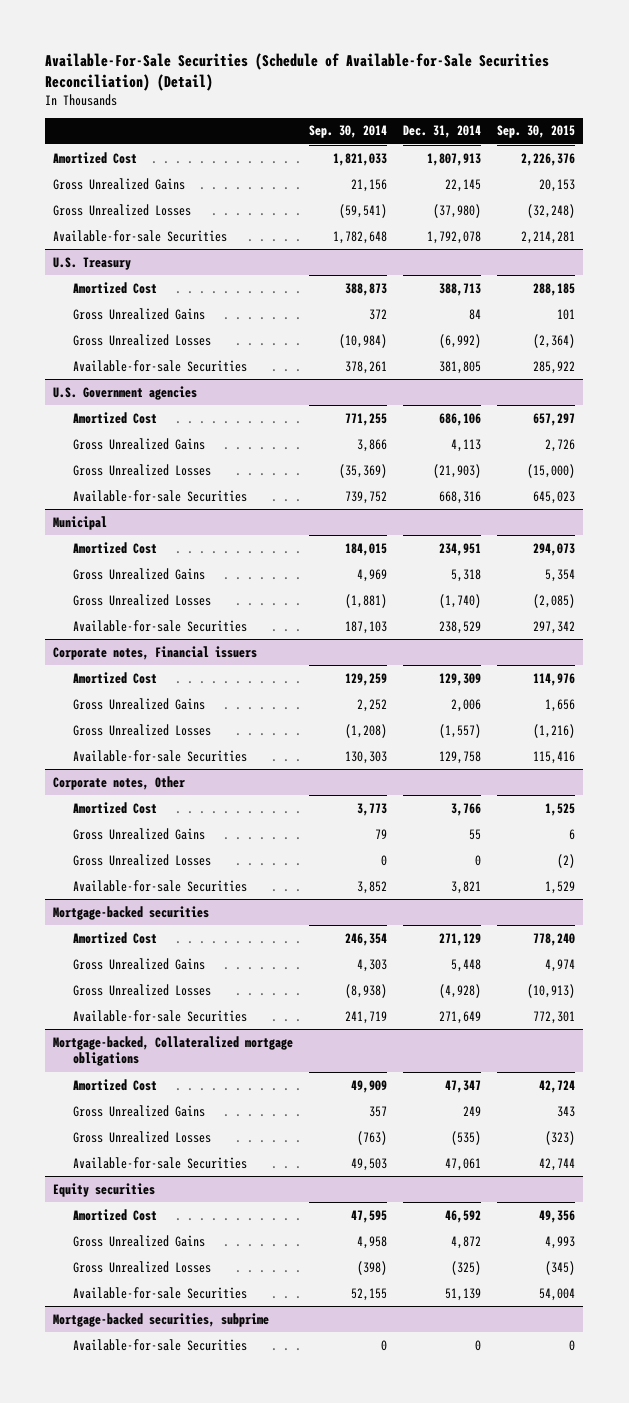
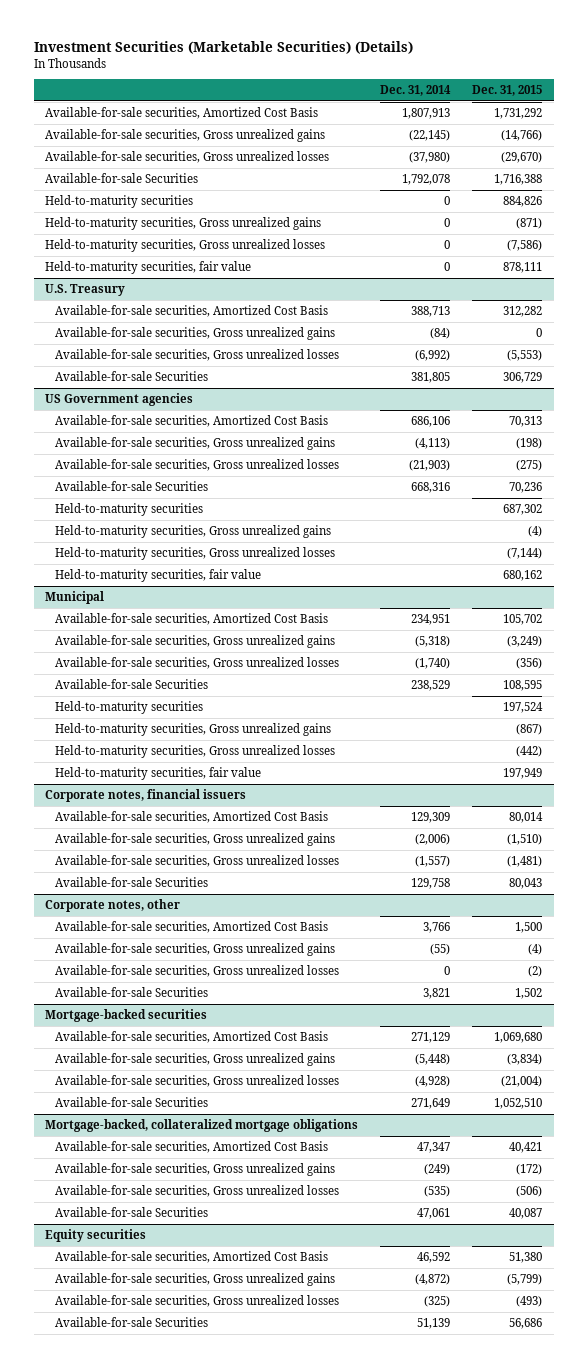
[45,53,550,91] Available-For-Sale Securities (Schedule of Available-for-Sale Securities Reconciliation) (Detail) -> [33,40,413,54] Investment Securities (Marketable Securities) (Details)
[309,125,388,139] Sep. 30, 2014 -> none
[497,125,576,139] Sep. 30, 2015 -> none
none -> [472,85,543,97] Dec. 31, 2015
[53,151,138,164] Amortized Cost -> [45,106,319,119] Available-for-sale securities, Amortized Cost Basis
[53,177,186,190] Gross Unrealized Gains -> [45,128,326,142] Available-for-sale securities, Gross unrealized gains
[445,178,482,192] 22,145 -> [409,129,451,141] (22,145)
[53,203,192,216] Gross Unrealized Losses -> [45,150,330,163] Available-for-sale securities, Gross unrealized losses
none -> [45,194,194,208] Held-to-maturity securities
none -> [45,216,322,230] Held-to-maturity securities, Gross unrealized gains
none -> [45,238,326,252] Held-to-maturity securities, Gross unrealized losses
none -> [45,260,252,274] Held-to-maturity securities, fair value
[72,281,157,294] Amortized Cost -> [55,304,329,317] Available-for-sale securities, Amortized Cost Basis
[72,307,205,320] Gross Unrealized Gains -> [55,326,336,340] Available-for-sale securities, Gross unrealized gains
[469,308,482,320] 84 -> [430,327,451,339] (84)
[72,333,211,346] Gross Unrealized Losses -> [55,348,340,361] Available-for-sale securities, Gross unrealized losses
[53,385,198,400] U.S. Government agencies -> [45,392,194,406] US Government agencies
[72,411,157,424] Amortized Cost -> [55,414,329,427] Available-for-sale securities, Amortized Cost Basis
[72,437,205,450] Gross Unrealized Gains -> [55,436,336,450] Available-for-sale securities, Gross unrealized gains
[451,438,482,452] 4,113 -> [415,437,451,449] (4,113)
[72,463,211,476] Gross Unrealized Losses -> [55,458,340,471] Available-for-sale securities, Gross unrealized losses
none -> [55,502,204,516] Held-to-maturity securities
none -> [55,524,332,538] Held-to-maturity securities, Gross unrealized gains
none -> [55,546,336,560] Held-to-maturity securities, Gross unrealized losses
none -> [55,568,262,582] Held-to-maturity securities, fair value
[72,541,157,554] Amortized Cost -> [55,612,329,625] Available-for-sale securities, Amortized Cost Basis
[72,567,205,580] Gross Unrealized Gains -> [55,634,336,648] Available-for-sale securities, Gross unrealized gains
[451,568,482,582] 5,318 -> [415,635,451,647] (5,318)
[72,593,211,606] Gross Unrealized Losses -> [55,656,340,669] Available-for-sale securities, Gross unrealized losses
none -> [55,700,204,714] Held-to-maturity securities
none -> [55,722,332,736] Held-to-maturity securities, Gross unrealized gains
none -> [55,744,336,758] Held-to-maturity securities, Gross unrealized losses
none -> [55,766,262,780] Held-to-maturity securities, fair value
[53,645,258,660] Corporate notes, Financial issuers -> [45,788,247,802] Corporate notes, financial issuers
[72,671,157,684] Amortized Cost -> [55,810,329,823] Available-for-sale securities, Amortized Cost Basis
[72,697,205,710] Gross Unrealized Gains -> [55,832,336,846] Available-for-sale securities, Gross unrealized gains
[451,698,482,712] 2,006 -> [415,833,451,845] (2,006)
[72,723,211,736] Gross Unrealized Losses -> [55,854,340,867] Available-for-sale securities, Gross unrealized losses
[53,775,186,790] Corporate notes, Other -> [45,898,181,912] Corporate notes, other
[72,801,157,814] Amortized Cost -> [55,920,329,933] Available-for-sale securities, Amortized Cost Basis
[72,827,205,840] Gross Unrealized Gains -> [55,942,336,956] Available-for-sale securities, Gross unrealized gains
[469,828,482,840] 55 -> [430,943,451,955] (55)
[72,853,211,866] Gross Unrealized Losses -> [55,964,340,977] Available-for-sale securities, Gross unrealized losses
[72,931,157,944] Amortized Cost -> [55,1030,329,1043] Available-for-sale securities, Amortized Cost Basis
[72,957,205,970] Gross Unrealized Gains -> [55,1052,336,1066] Available-for-sale securities, Gross unrealized gains
[451,958,482,972] 5,448 -> [415,1053,451,1065] (5,448)
[72,983,211,996] Gross Unrealized Losses -> [55,1074,340,1087] Available-for-sale securities, Gross unrealized losses
[53,1035,294,1067] Mortgage-backed, Collateralized mortgage obligations -> [45,1118,359,1132] Mortgage-backed, collateralized mortgage obligations
[72,1078,157,1091] Amortized Cost -> [55,1140,329,1153] Available-for-sale securities, Amortized Cost Basis
[72,1104,205,1117] Gross Unrealized Gains -> [55,1162,336,1176] Available-for-sale securities, Gross unrealized gains
[463,1105,482,1116] 249 -> [424,1163,451,1175] (249)
[72,1130,211,1143] Gross Unrealized Losses -> [55,1184,340,1197] Available-for-sale securities, Gross unrealized losses
[72,1208,157,1221] Amortized Cost -> [55,1250,329,1263] Available-for-sale securities, Amortized Cost Basis
[72,1234,205,1247] Gross Unrealized Gains -> [55,1272,336,1286] Available-for-sale securities, Gross unrealized gains
[451,1235,482,1249] 4,872 -> [415,1273,451,1285] (4,872)
[72,1260,211,1273] Gross Unrealized Losses -> [55,1294,340,1307] Available-for-sale securities, Gross unrealized losses
[53,1312,270,1327] Mortgage-backed securities, subprime -> none
[72,1338,247,1351] Available-for-sale Securities -> none

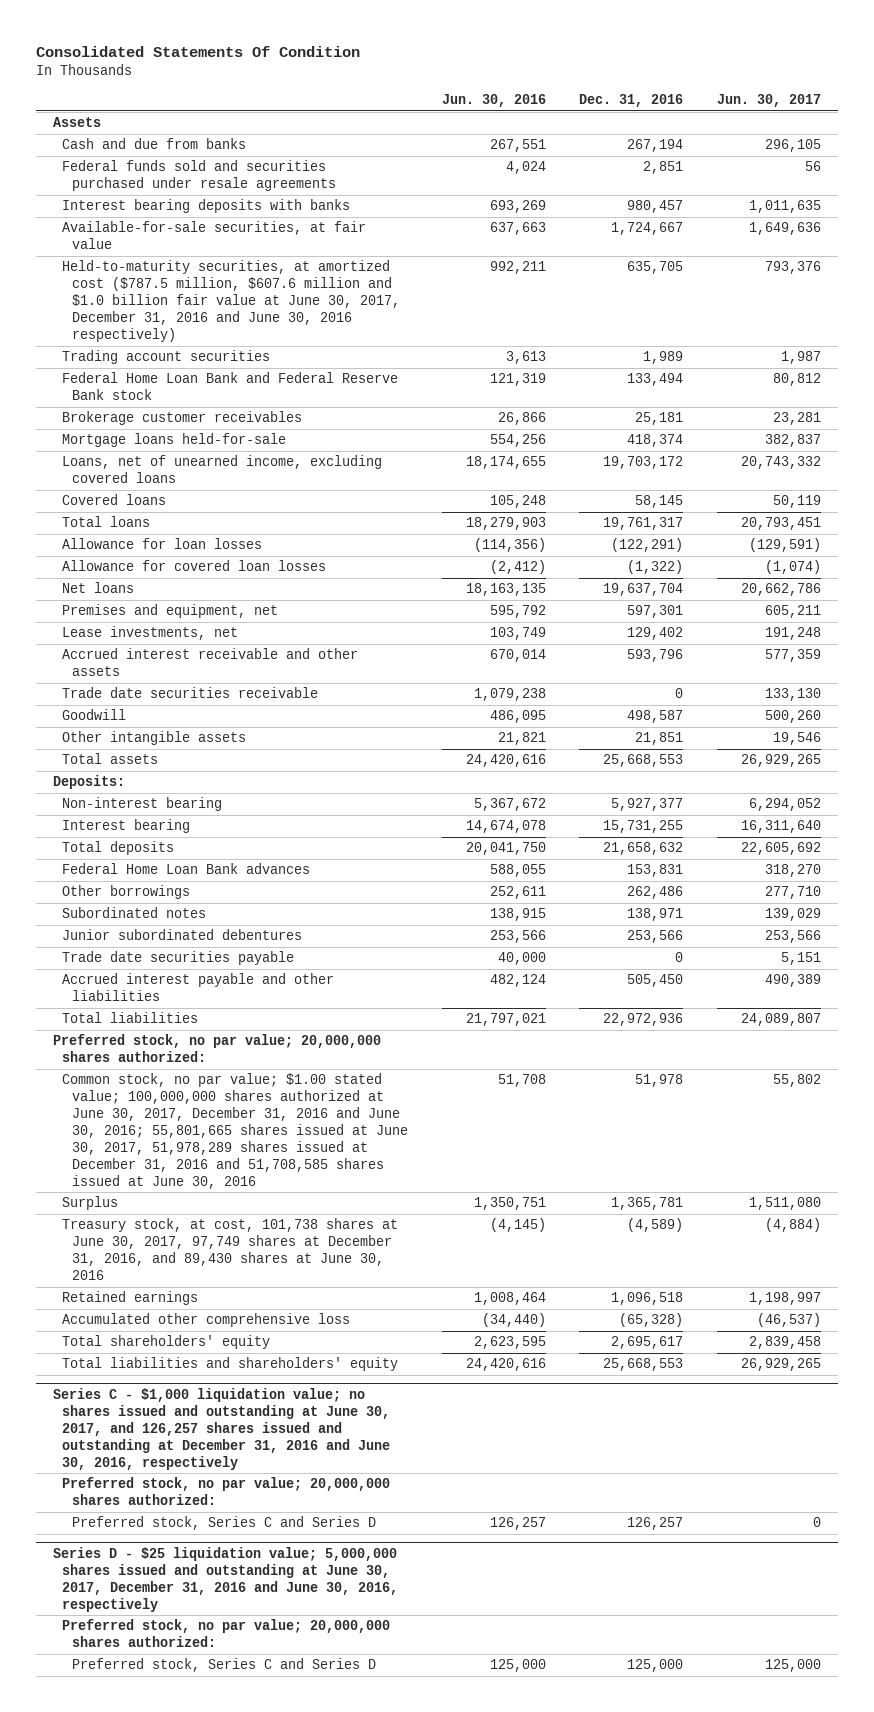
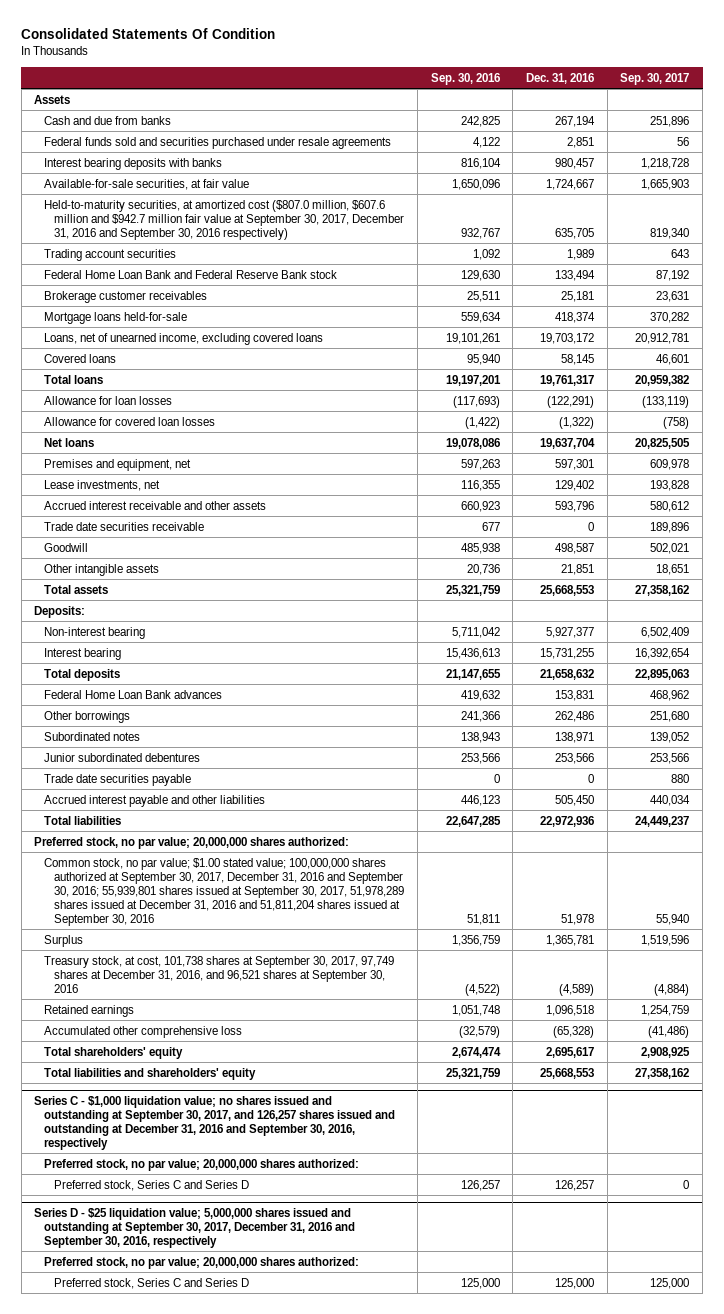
[441,94,546,108] Jun. 30, 2016 -> none
[717,94,822,108] Jun. 30, 2017 -> none
none -> [430,72,500,85] Sep. 30, 2016
none -> [620,72,690,85] Sep. 30, 2017
[62,260,400,343] Held-to-maturity securities, at amortized cost ($787.5 million, $607.6 million and $1.0 billion fair value at June 30, 2017, December 31, 2016 and June 30, 2016 respectively) -> [44,199,405,240] Held-to-maturity securities, at amortized cost ($807.0 million, $607.6 million and $942.7 million fair value at September 30, 2017, December 31, 2016 and September 30, 2016 respectively)
[62,1073,408,1190] Common stock, no par value; $1.00 stated value; 100,000,000 shares authorized at June 30, 2017, December 31, 2016 and June 30, 2016; 55,801,665 shares issued at June 30, 2017, 51,978,289 shares issued at December 31, 2016 and 51,708,585 shares issued at June 30, 2016 -> [44,857,405,926] Common stock, no par value; $1.00 stated value; 100,000,000 shares authorized at September 30, 2017, December 31, 2016 and September 30, 2016; 55,939,801 shares issued at September 30, 2017, 51,978,289 shares issued at December 31, 2016 and 51,811,204 shares issued at September 30, 2016
[62,1218,399,1281] Treasury stock, at cost, 101,738 shares at June 30, 2017, 97,749 shares at December 31, 2016, and 89,430 shares at June 30, 2016 -> [44,955,395,993] Treasury stock, at cost, 101,738 shares at September 30, 2017, 97,749 shares at December 31, 2016, and 96,521 shares at September 30, 2016
[52,1387,391,1470] Series C - $1,000 liquidation value; no shares issued and outstanding at June 30, 2017, and 126,257 shares issued and outstanding at December 31, 2016 and June 30, 2016, respectively -> [34,1095,396,1150] Series C - $1,000 liquidation value; no shares issued and outstanding at September 30, 2017, and 126,257 shares issued and outstanding at December 31, 2016 and September 30, 2016, respectively
[52,1546,399,1612] Series D - $25 liquidation value; 5,000,000 shares issued and outstanding at June 30, 2017, December 31, 2016 and June 30, 2016, respectively -> [34,1207,356,1248] Series D - $25 liquidation value; 5,000,000 shares issued and outstanding at September 30, 2017, December 31, 2016 and September 30, 2016, respectively

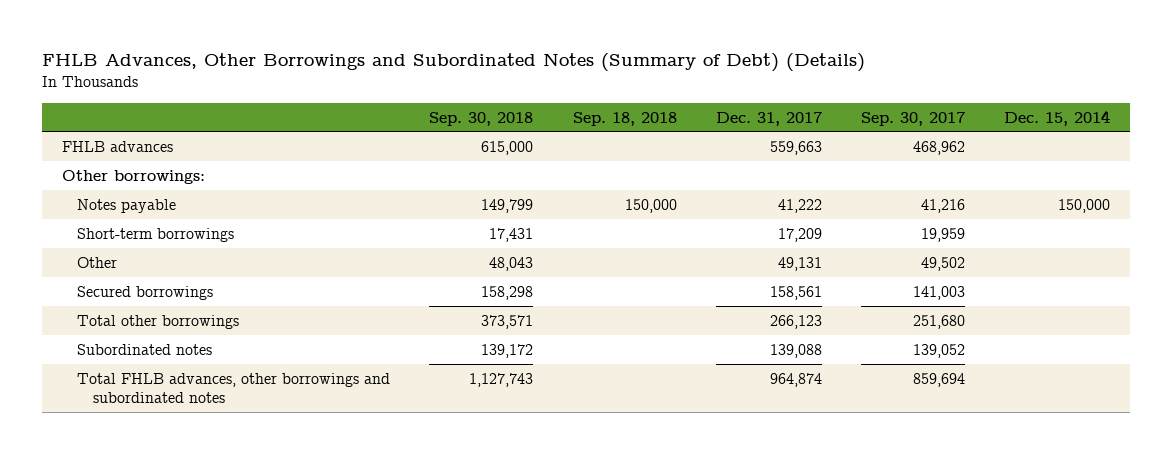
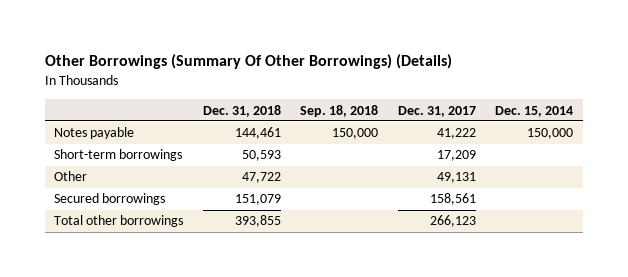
[41,53,865,73] FHLB Advances, Other Borrowings and Subordinated Notes (Summary of Debt) (Details) -> [44,54,452,70] Other Borrowings (Summary Of Other Borrowings) (Details)
[429,111,534,126] Sep. 30, 2018 -> none
[861,111,966,126] Sep. 30, 2017 -> none
none -> [202,104,281,117] Dec. 31, 2018
[61,140,173,152] FHLB advances -> none
[61,169,205,184] Other borrowings: -> none
[77,343,213,355] Subordinated notes -> none
[77,372,391,404] Total FHLB advances, other borrowings and subordinated notes -> none

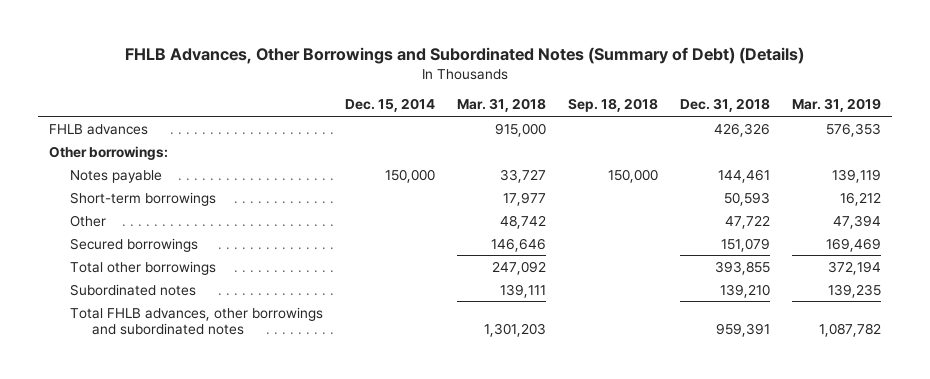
[44,54,452,70] Other Borrowings (Summary Of Other Borrowings) (Details) -> [125,46,805,64] FHLB Advances, Other Borrowings and Subordinated Notes (Summary of Debt) (Details)
[397,105,476,117] Dec. 31, 2017 -> none
none -> [457,98,547,113] Mar. 31, 2018
none -> [792,98,882,113] Mar. 31, 2019
none -> [48,123,148,135] FHLB advances
none -> [48,145,168,160] Other borrowings:
none -> [70,283,197,296] Subordinated notes
none -> [70,306,324,336] Total FHLB advances, other borrowings and subordinated notes

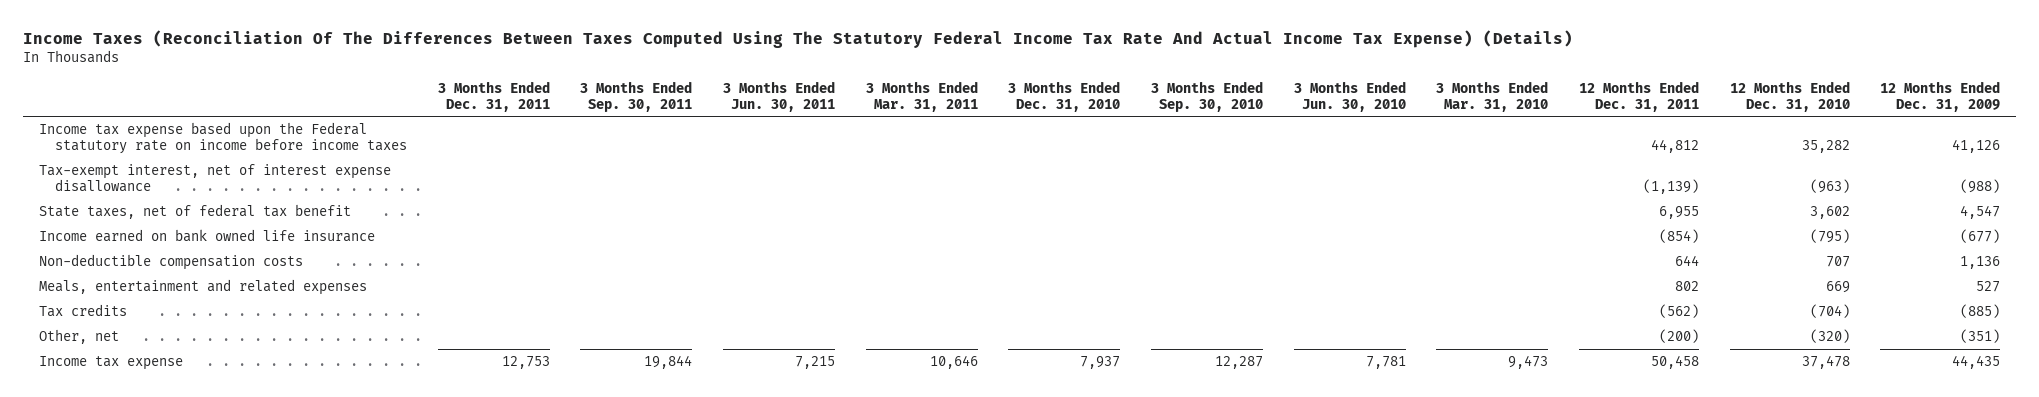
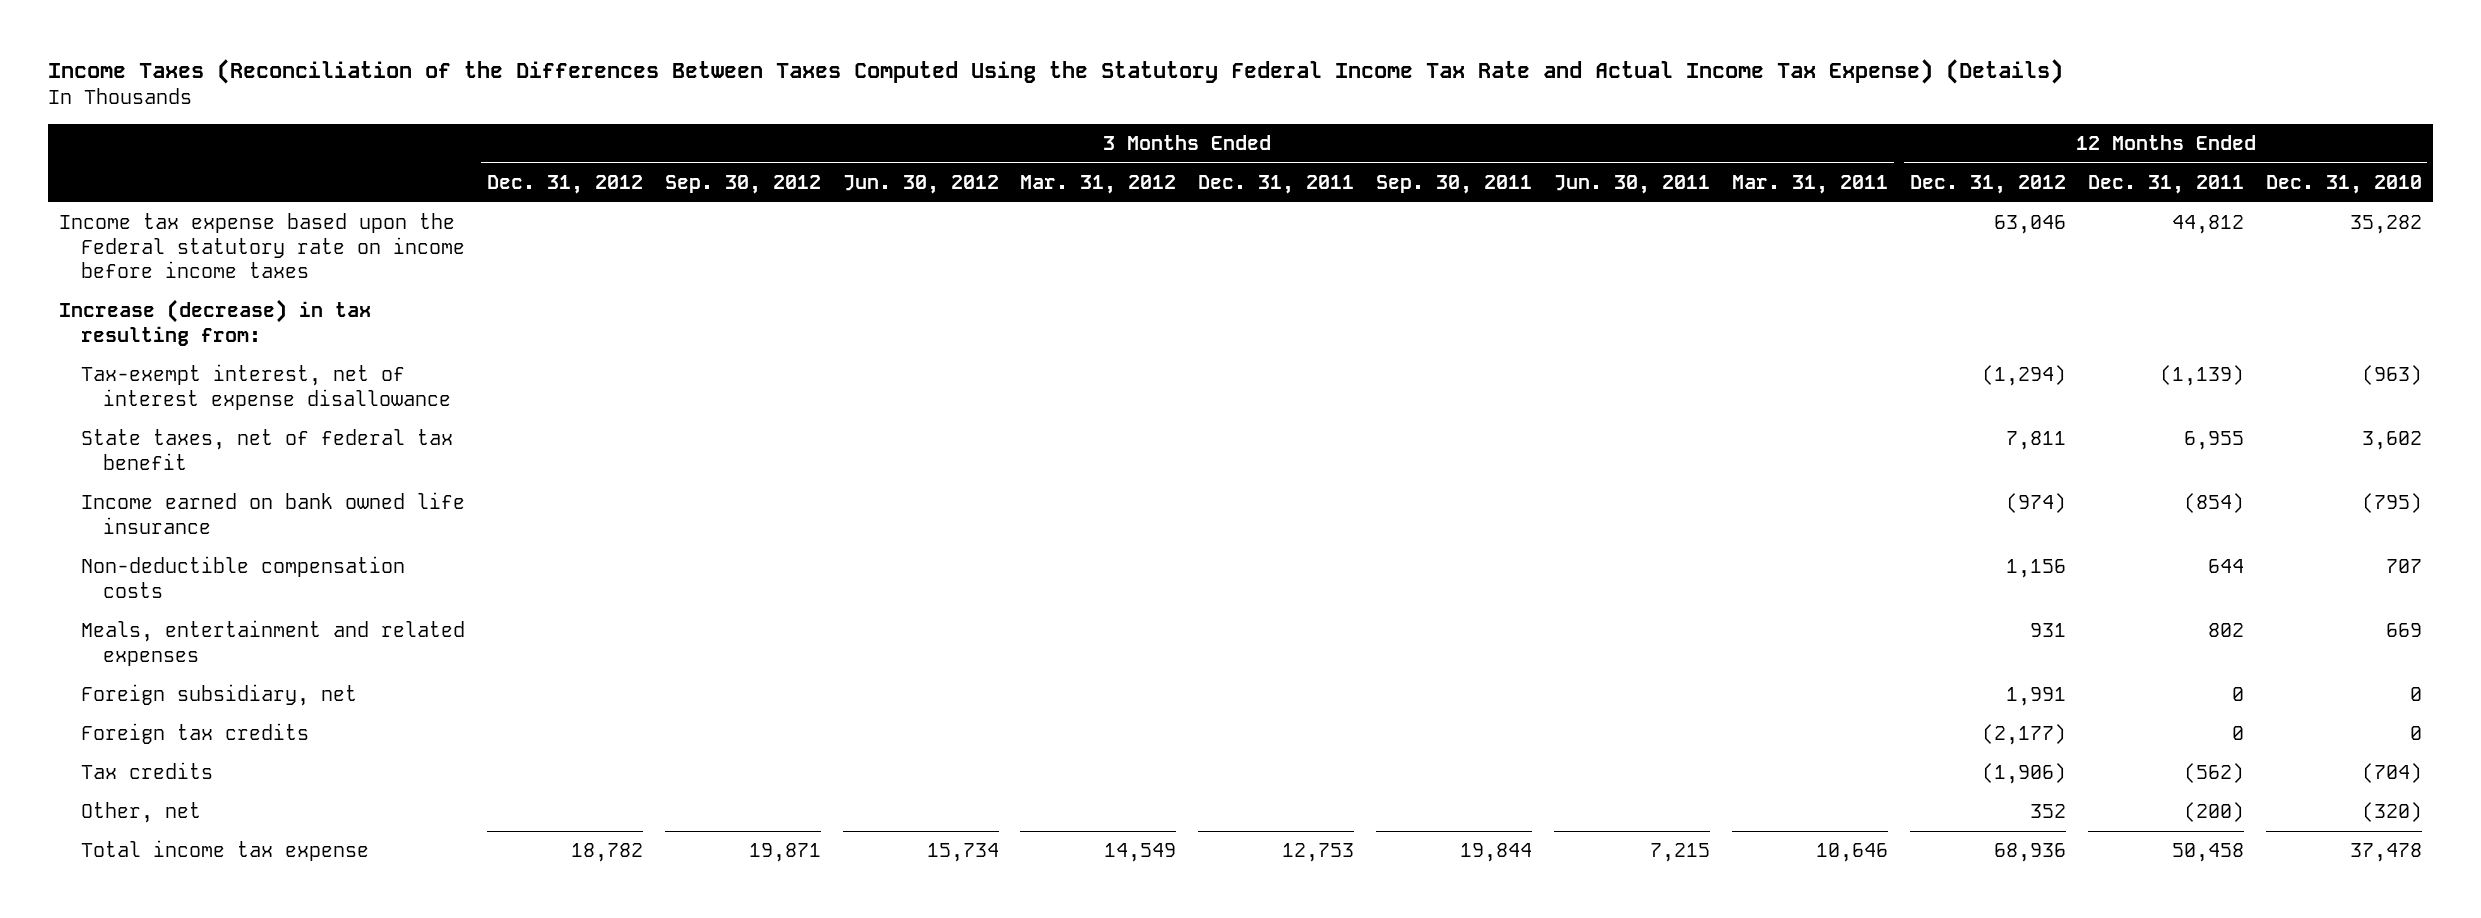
[23,30,1574,49] Income Taxes (Reconciliation Of The Differences Between Taxes Computed Using The Statutory Federal Income Tax Rate And Actual Income Tax Expense) (Details) -> [48,59,2064,85] Income Taxes (Reconciliation of the Differences Between Taxes Computed Using the Statutory Federal Income Tax Rate and Actual Income Tax Expense) (Details)
[1008,80,1121,112] 3 Months Ended Dec. 31, 2010 -> none
[1150,80,1263,112] 3 Months Ended Sep. 30, 2010 -> none
[1293,80,1406,112] 3 Months Ended Jun. 30, 2010 -> none
[1436,80,1549,112] 3 Months Ended Mar. 31, 2010 -> none
[1880,80,2001,112] 12 Months Ended Dec. 31, 2009 -> none
none -> [486,175,643,195] Dec. 31, 2012
none -> [664,175,821,195] Sep. 30, 2012
none -> [842,175,999,195] Jun. 30, 2012
none -> [1020,175,1177,195] Mar. 31, 2012
none -> [1909,175,2066,195] Dec. 31, 2012
none -> [59,299,372,346] Increase (decrease) in tax resulting from:
none -> [80,684,357,707] Foreign subsidiary, net
none -> [80,723,309,745] Foreign tax credits
[38,356,183,371] Income tax expense -> [80,840,369,862] Total income tax expense

